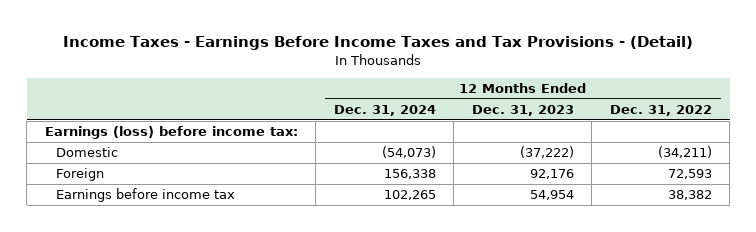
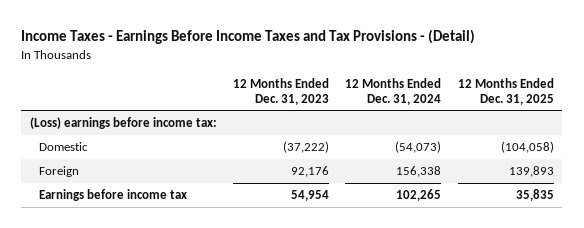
[609,105,712,117] Dec. 31, 2022 -> none
none -> [457,77,554,105] 12 Months Ended Dec. 31, 2025
[44,126,298,140] Earnings (loss) before income tax: -> [29,116,217,129] (Loss) earnings before income tax:

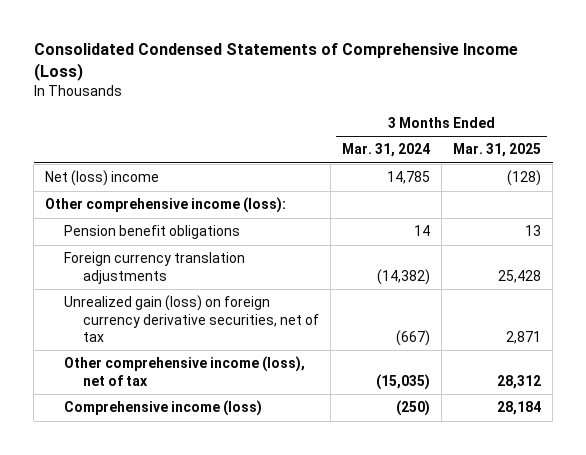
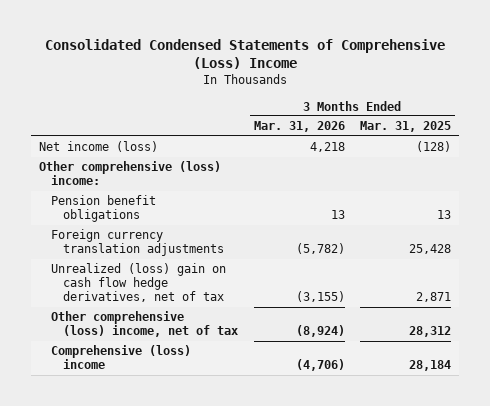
[33,43,518,81] Consolidated Condensed Statements of Comprehensive Income (Loss) -> [44,38,445,70] Consolidated Condensed Statements of Comprehensive (Loss) Income
[342,143,431,158] Mar. 31, 2024 -> none
none -> [253,121,345,133] Mar. 31, 2026
[45,170,160,187] Net (loss) income -> [38,141,158,153] Net income (loss)
[45,197,287,214] Other comprehensive income (loss): -> [38,161,221,186] Other comprehensive (loss) income:
[64,295,319,343] Unrealized gain (loss) on foreign currency derivative securities, net of tax -> [51,263,227,303] Unrealized (loss) gain on cash flow hedge derivatives, net of tax
[64,356,306,386] Other comprehensive income (loss), net of tax -> [51,311,239,338] Other comprehensive (loss) income, net of tax
[64,400,263,417] Comprehensive income (loss) -> [51,345,192,370] Comprehensive (loss) income

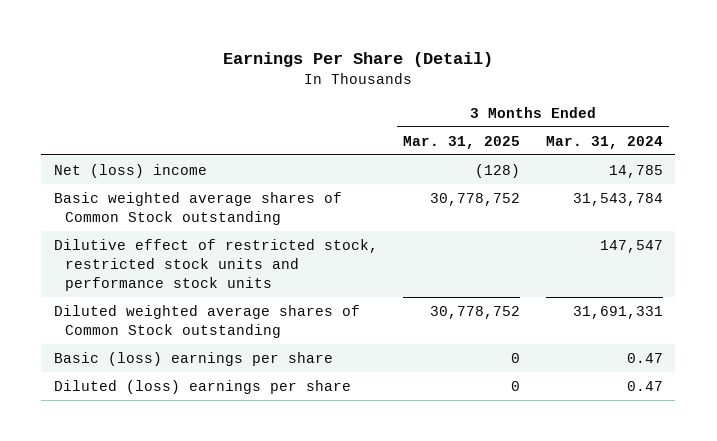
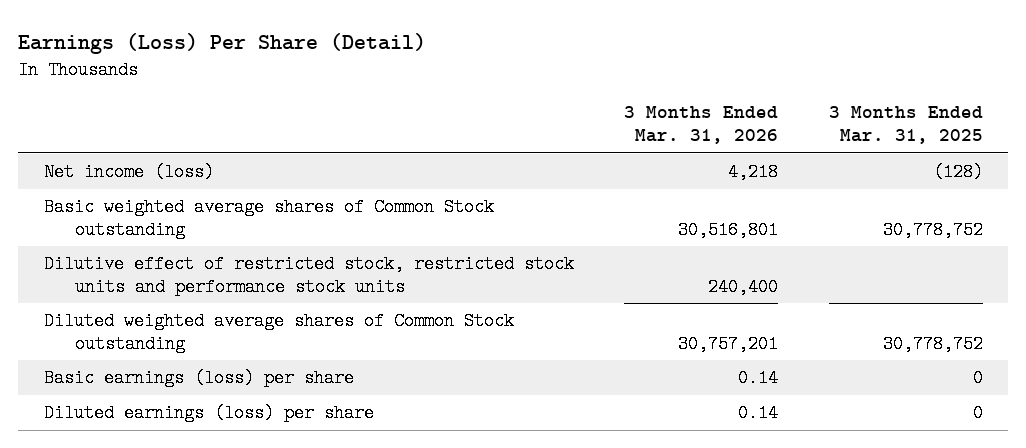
[223,52,494,68] Earnings Per Share (Detail) -> [18,32,427,54] Earnings (Loss) Per Share (Detail)
[545,135,663,149] Mar. 31, 2024 -> none
none -> [624,106,779,145] 3 Months Ended Mar. 31, 2026
[54,163,208,178] Net (loss) income -> [43,163,214,182] Net income (loss)
[54,351,334,366] Basic (loss) earnings per share -> [43,369,354,388] Basic earnings (loss) per share
[54,379,352,394] Diluted (loss) earnings per share -> [43,404,374,423] Diluted earnings (loss) per share

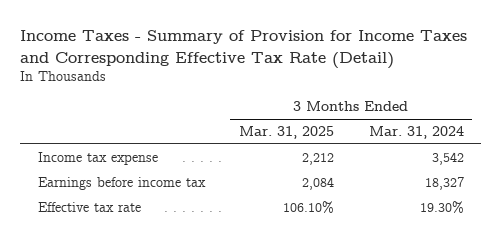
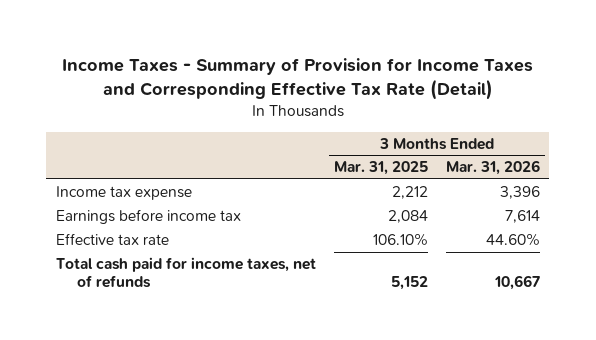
[368,126,464,140] Mar. 31, 2024 -> none
none -> [446,160,541,176] Mar. 31, 2026
none -> [55,257,316,289] Total cash paid for income taxes, net of refunds

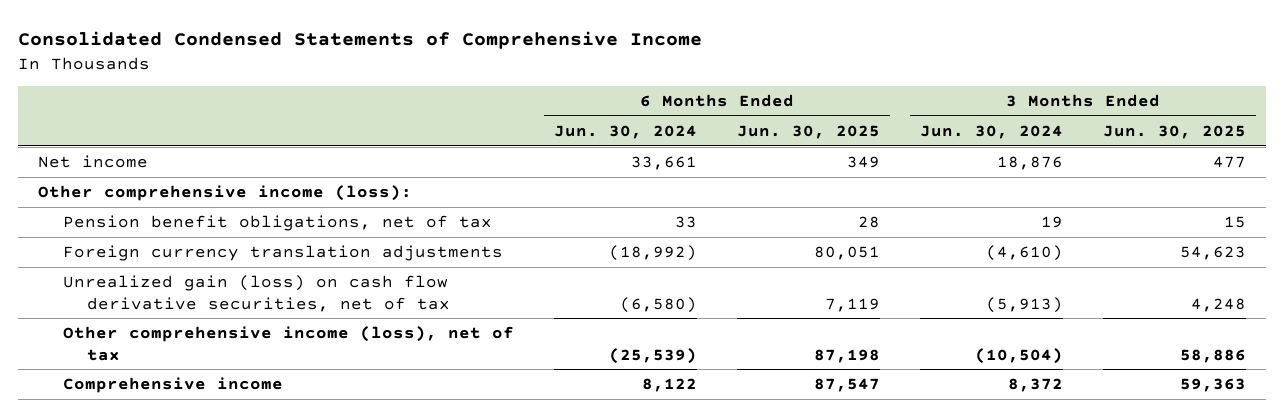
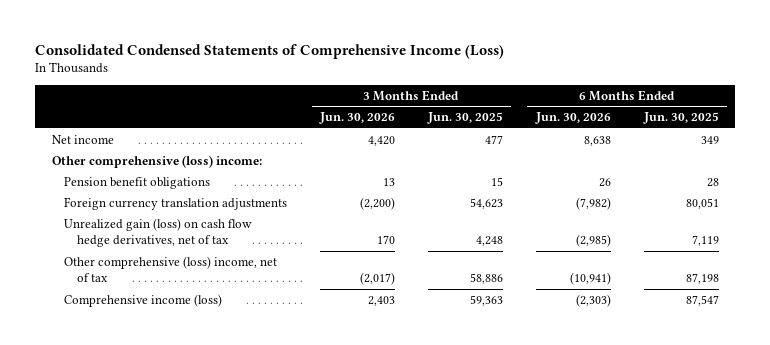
[18,31,703,50] Consolidated Condensed Statements of Comprehensive Income -> [35,44,505,60] Consolidated Condensed Statements of Comprehensive Income (Loss)
[553,124,697,139] Jun. 30, 2024 -> none
[919,124,1063,139] Jun. 30, 2024 -> none
none -> [318,112,395,125] Jun. 30, 2026
none -> [534,112,611,125] Jun. 30, 2026
[38,184,413,201] Other comprehensive income (loss): -> [51,154,262,168] Other comprehensive (loss) income:
[62,214,492,231] Pension benefit obligations, net of tax -> [64,176,211,189] Pension benefit obligations
[62,274,450,312] Unrealized gain (loss) on cash flow derivative securities, net of tax -> [64,217,253,248] Unrealized gain (loss) on cash flow hedge derivatives, net of tax
[62,325,514,361] Other comprehensive income (loss), net of tax -> [64,255,278,283] Other comprehensive (loss) income, net of tax
[62,376,283,393] Comprehensive income -> [64,293,223,307] Comprehensive income (loss)

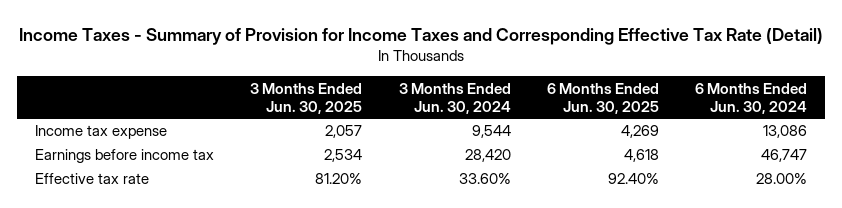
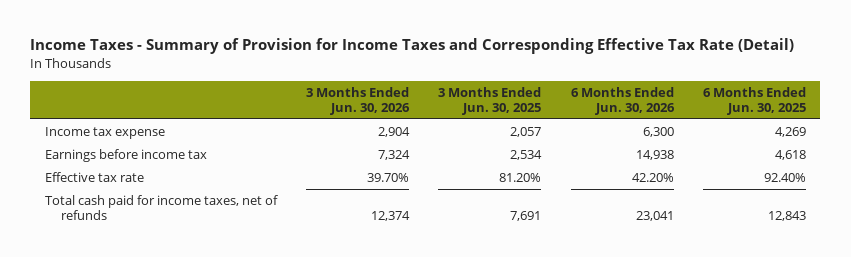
[398,82,511,115] 3 Months Ended Jun. 30, 2024 -> none
[694,82,807,115] 6 Months Ended Jun. 30, 2024 -> none
none -> [306,86,411,115] 3 Months Ended Jun. 30, 2026
none -> [570,86,675,115] 6 Months Ended Jun. 30, 2026
none -> [44,195,278,220] Total cash paid for income taxes, net of refunds

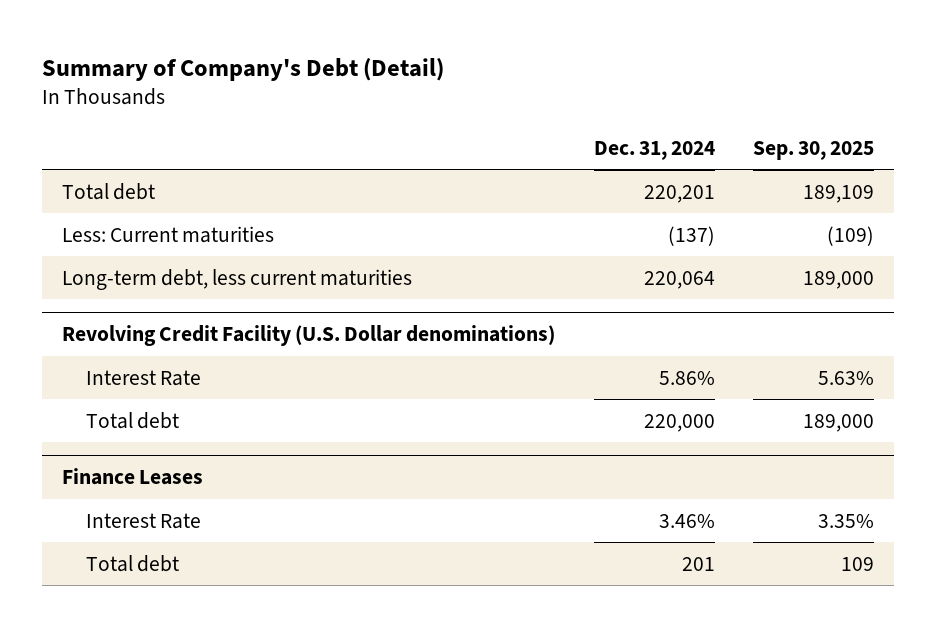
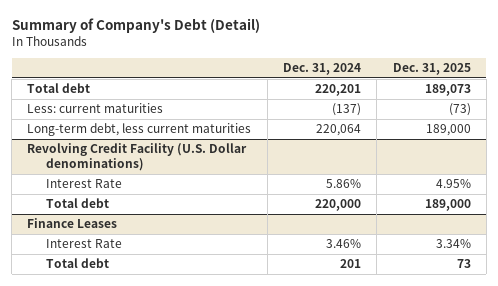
[753,140,875,160] Sep. 30, 2025 -> none
none -> [392,62,471,75] Dec. 31, 2025
[61,225,274,243] Less: Current maturities -> [27,103,164,114] Less: current maturities

